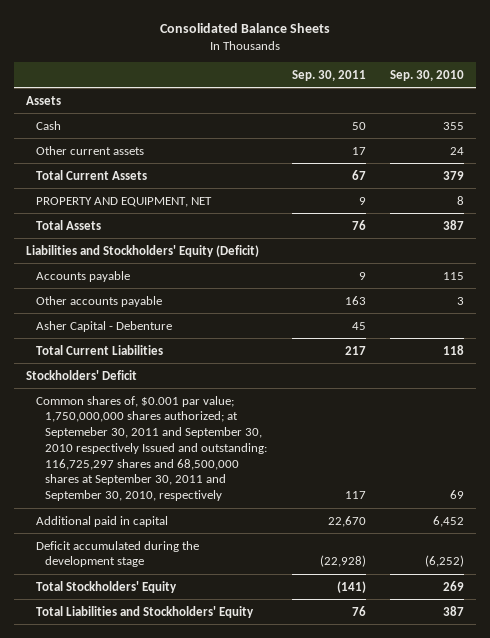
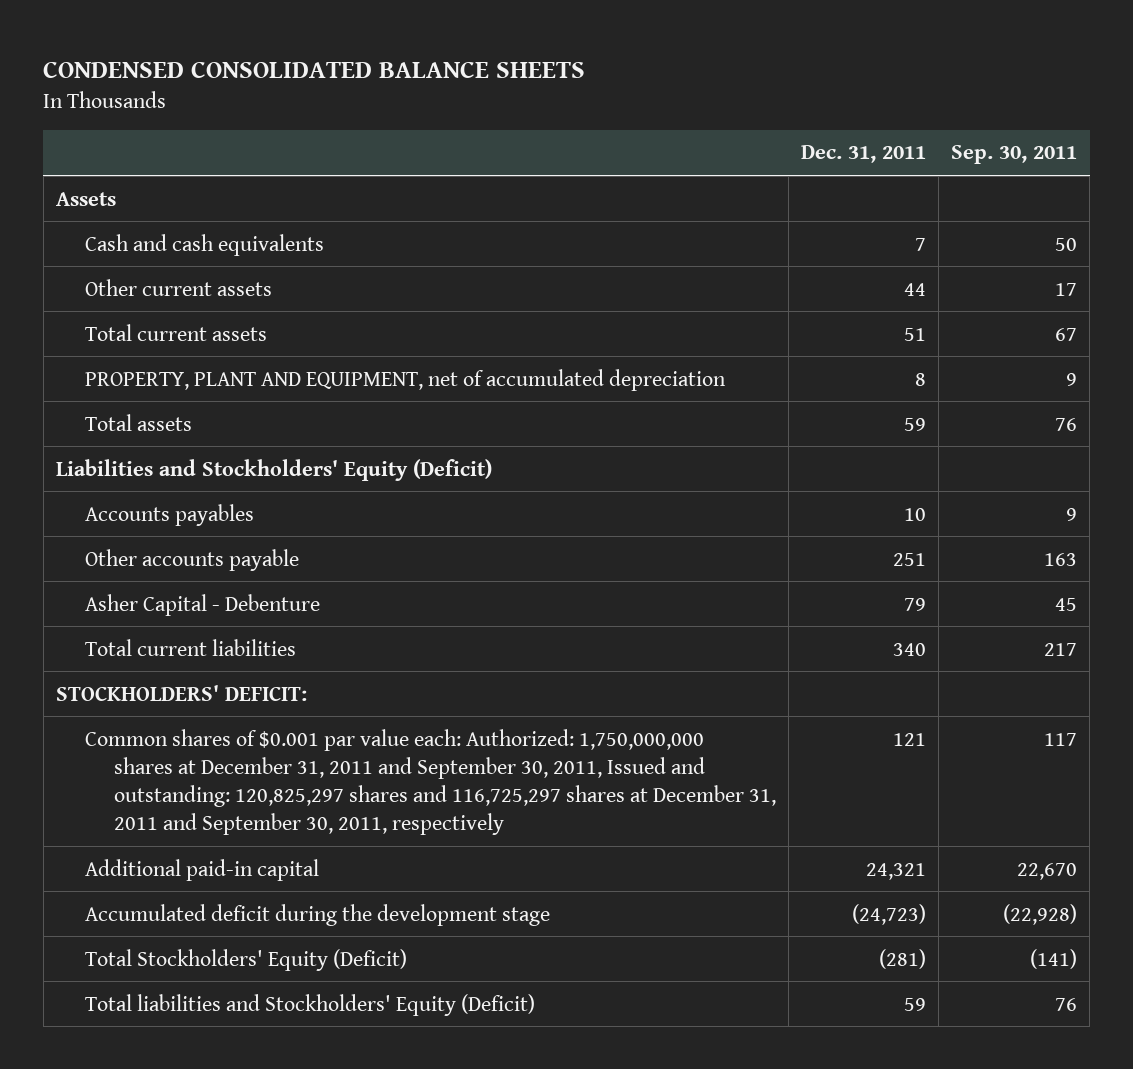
[159,23,330,34] Consolidated Balance Sheets -> [43,60,586,78] CONDENSED CONSOLIDATED BALANCE SHEETS
[389,69,464,81] Sep. 30, 2010 -> none
none -> [801,145,927,164] Dec. 31, 2011
[35,120,61,130] Cash -> none
none -> [85,233,325,256] Cash and cash equivalents
[35,169,147,180] Total Current Assets -> [85,323,268,341] Total current assets
[35,196,212,207] PROPERTY AND EQUIPMENT, NET -> [85,368,727,391] PROPERTY, PLANT AND EQUIPMENT, net of accumulated depreciation
[35,219,101,230] Total Assets -> [85,413,193,431] Total assets
[35,270,130,282] Accounts payable -> [85,503,255,526] Accounts payables
[35,344,163,355] Total Current Liabilities -> [85,638,297,656] Total current liabilities
[26,369,138,380] Stockholders' Deficit -> [55,684,307,701] STOCKHOLDERS' DEFICIT:
[35,395,268,502] Common shares of, $0.001 par value; 1,750,000,000 shares authorized; at Septemeber 30, 2011 and September 30, 2010 respectively Issued and outstanding: 116,725,297 shares and 68,500,000 shares at September 30, 2011 and September 30, 2010, respectively -> [85,728,777,836] Common shares of $0.001 par value each: Authorized: 1,750,000,000 shares at December 31, 2011 and September 30, 2011, Issued and outstanding: 120,825,297 shares and 116,725,297 shares at December 31, 2011 and September 30, 2011, respectively
[35,515,168,527] Additional paid in capital -> [85,858,320,881] Additional paid-in capital
[35,540,199,568] Deficit accumulated during the development stage -> [85,903,551,926] Accumulated deficit during the development stage
[35,580,177,593] Total Stockholders' Equity -> [85,948,408,971] Total Stockholders' Equity (Deficit)
[35,605,254,618] Total Liabilities and Stockholders' Equity -> [85,993,536,1016] Total liabilities and Stockholders' Equity (Deficit)

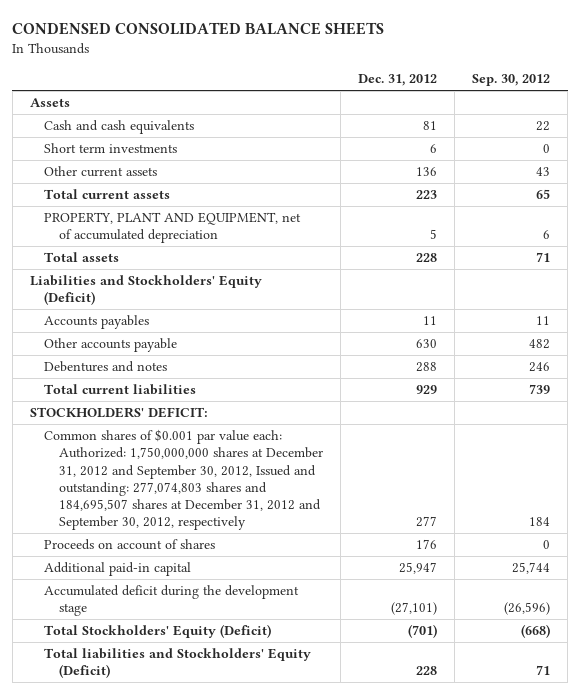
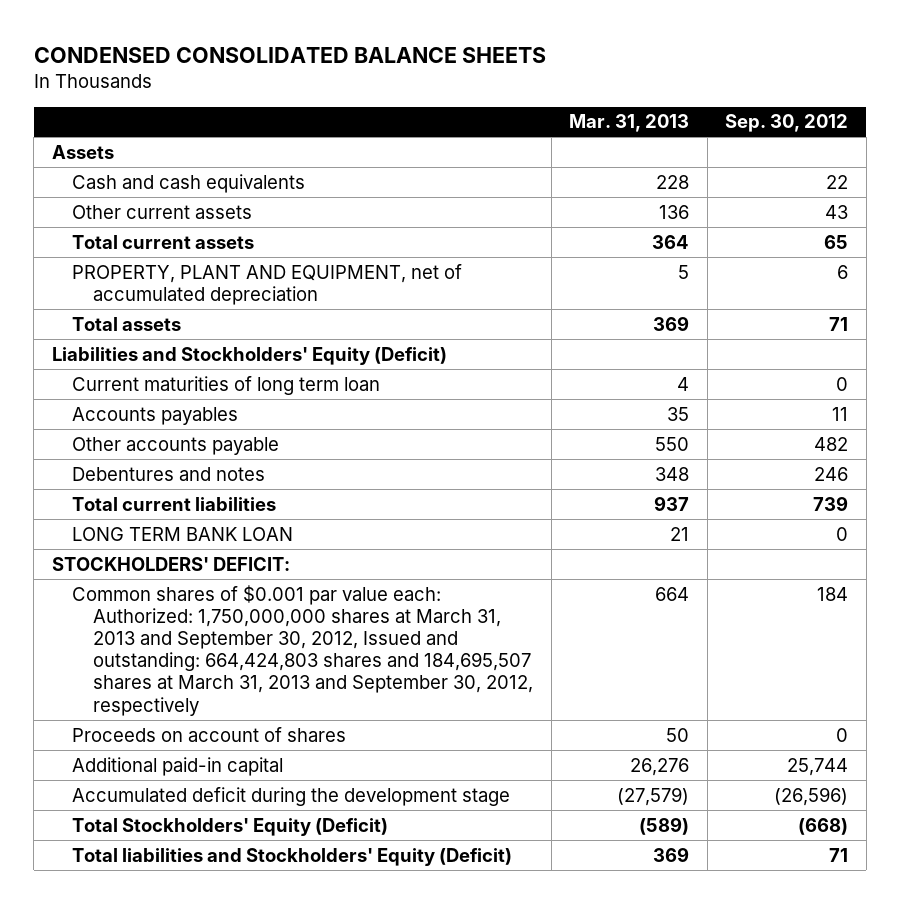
[357,74,437,87] Dec. 31, 2012 -> none
none -> [569,114,690,133] Mar. 31, 2013
[44,143,178,154] Short term investments -> none
none -> [72,375,381,395] Current maturities of long term loan
none -> [72,526,294,541] LONG TERM BANK LOAN
[44,429,323,531] Common shares of $0.001 par value each: Authorized: 1,750,000,000 shares at December 31, 2012 and September 30, 2012, Issued and outstanding: 277,074,803 shares and 184,695,507 shares at December 31, 2012 and September 30, 2012, respectively -> [72,584,533,716] Common shares of $0.001 par value each: Authorized: 1,750,000,000 shares at March 31, 2013 and September 30, 2012, Issued and outstanding: 664,424,803 shares and 184,695,507 shares at March 31, 2013 and September 30, 2012, respectively

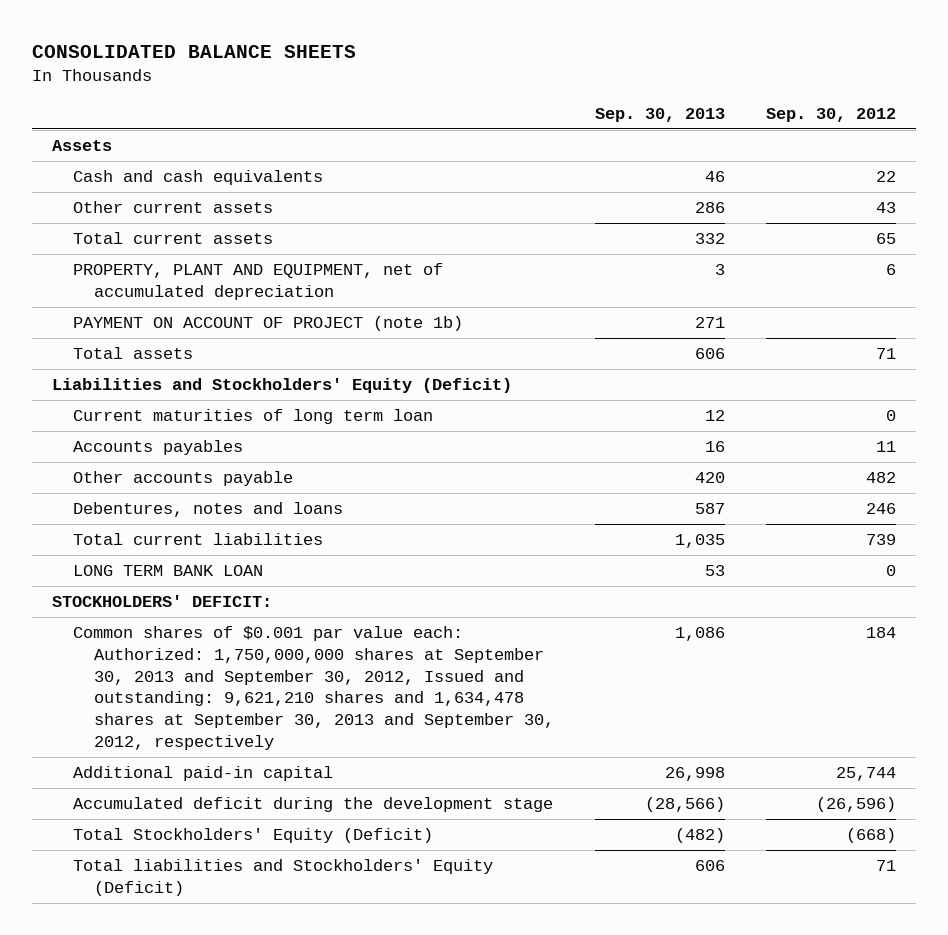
[33,46,546,63] CONDENSED CONSOLIDATED BALANCE SHEETS -> [31,44,356,58] CONSOLIDATED BALANCE SHEETS
[569,114,690,133] Mar. 31, 2013 -> none
none -> [594,107,725,122] Sep. 30, 2013
none -> [72,316,463,332] PAYMENT ON ACCOUNT OF PROJECT (note 1b)
[72,466,266,481] Debentures and notes -> [72,502,343,518] Debentures, notes and loans
[72,726,347,742] Proceeds on account of shares -> none
[72,584,533,716] Common shares of $0.001 par value each: Authorized: 1,750,000,000 shares at March 31, 2013 and September 30, 2012, Issued and outstanding: 664,424,803 shares and 184,695,507 shares at March 31, 2013 and September 30, 2012, respectively -> [72,626,554,750] Common shares of $0.001 par value each: Authorized: 1,750,000,000 shares at September 30, 2013 and September 30, 2012, Issued and outstanding: 9,621,210 shares and 1,634,478 shares at September 30, 2013 and September 30, 2012, respectively

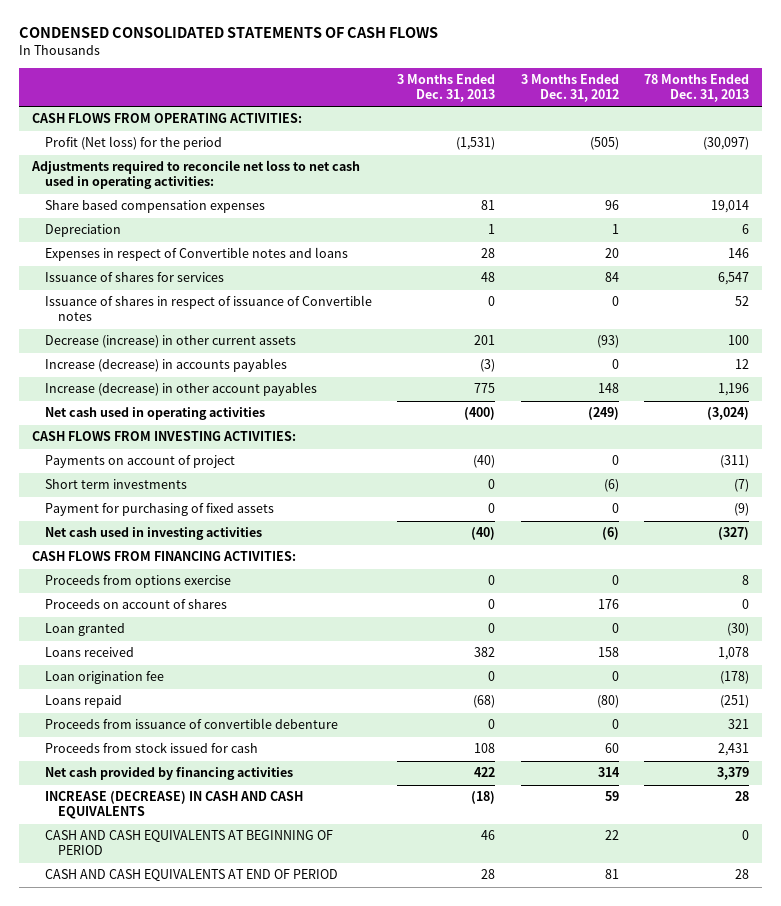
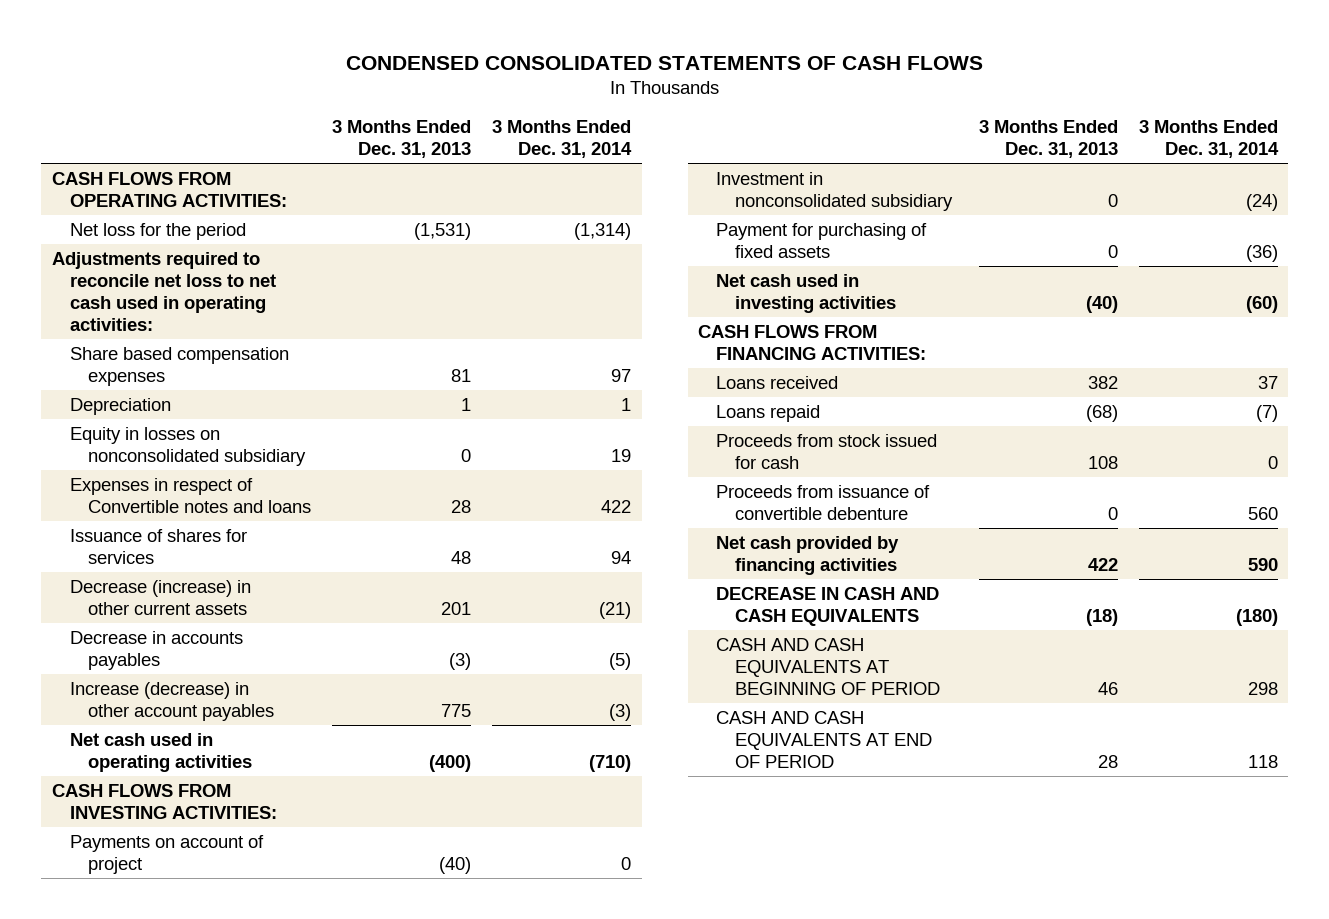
[520,74,619,103] 3 Months Ended Dec. 31, 2012 -> none
[643,74,749,103] 78 Months Ended Dec. 31, 2013 -> none
none -> [492,120,633,159] 3 Months Ended Dec. 31, 2014
[44,136,222,151] Profit (Net loss) for the period -> [70,222,247,240] Net loss for the period
none -> [70,426,307,466] Equity in losses on nonconsolidated subsidiary
[44,295,372,322] Issuance of shares in respect of issuance of Convertible notes -> none
[44,358,287,373] Increase (decrease) in accounts payables -> [70,630,244,670] Decrease in accounts payables
[44,479,187,490] Short term investments -> none
none -> [716,171,953,211] Investment in nonconsolidated subsidiary
[44,575,231,589] Proceeds from options exercise -> none
[44,599,227,610] Proceeds on account of shares -> none
[44,623,125,637] Loan granted -> none
[44,671,164,685] Loan origination fee -> none
[44,718,338,730] Proceeds from issuance of convertible debenture -> [716,484,931,520] Proceeds from issuance of convertible debenture
[44,791,303,820] INCREASE (DECREASE) IN CASH AND CASH EQUIVALENTS -> [716,586,940,626] DECREASE IN CASH AND CASH EQUIVALENTS

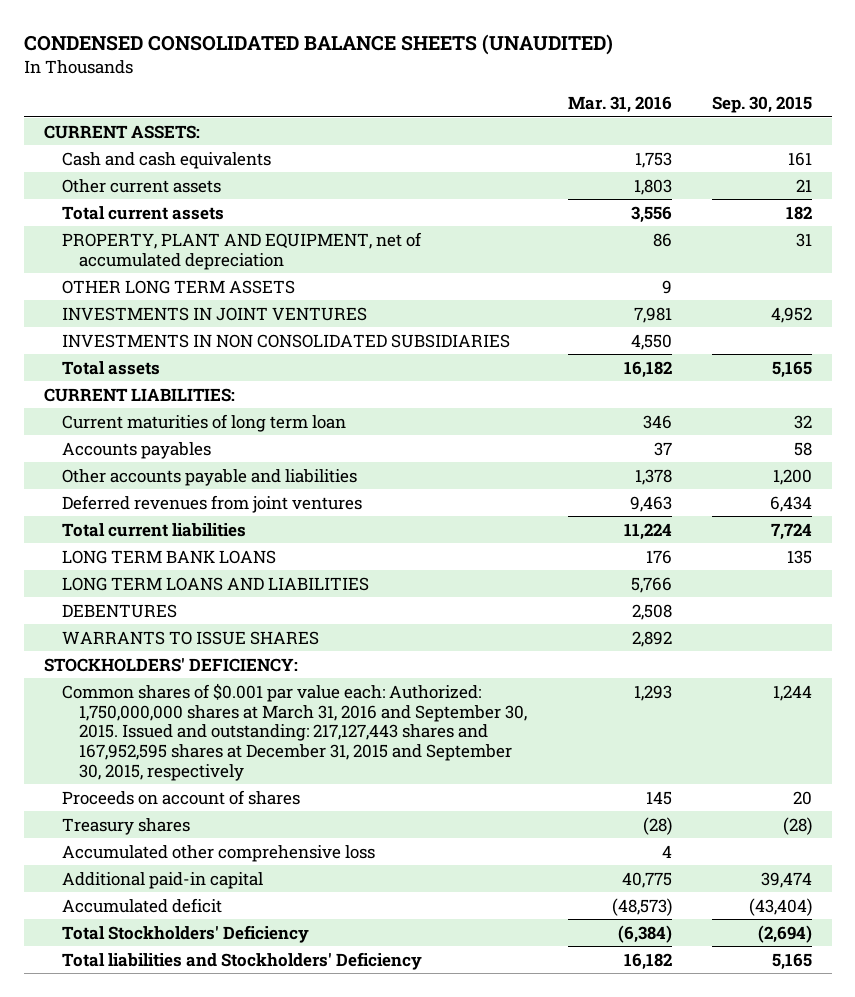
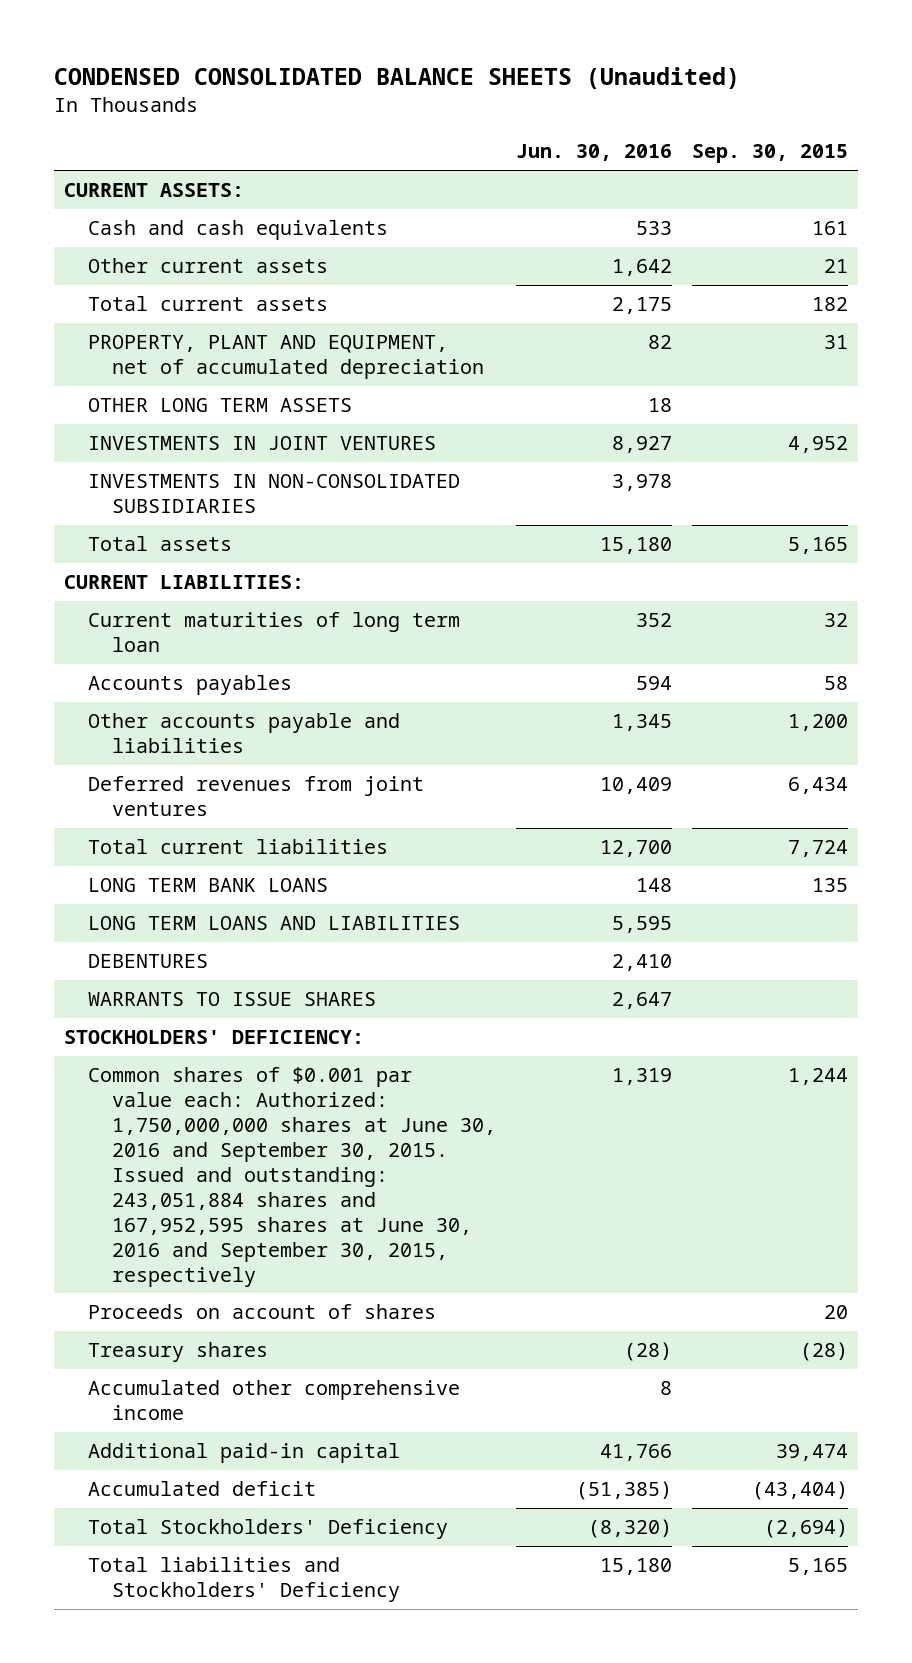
[23,33,613,55] CONDENSED CONSOLIDATED BALANCE SHEETS (UNAUDITED) -> [54,67,741,90] CONDENSED CONSOLIDATED BALANCE SHEETS (Unaudited)
[567,96,672,114] Mar. 31, 2016 -> none
none -> [515,144,672,162] Jun. 30, 2016
[61,333,510,348] INVESTMENTS IN NON CONSOLIDATED SUBSIDIARIES -> [88,474,461,514] INVESTMENTS IN NON-CONSOLIDATED SUBSIDIARIES
[61,682,528,781] Common shares of $0.001 par value each: Authorized: 1,750,000,000 shares at March 31, 2016 and September 30, 2015. Issued and outstanding: 217,127,443 shares and 167,952,595 shares at December 31, 2015 and September 30, 2015, respectively -> [88,1067,496,1287] Common shares of $0.001 par value each: Authorized: 1,750,000,000 shares at June 30, 2016 and September 30, 2015. Issued and outstanding: 243,051,884 shares and 167,952,595 shares at June 30, 2016 and September 30, 2015, respectively
[61,844,375,862] Accumulated other comprehensive loss -> [88,1380,461,1421] Accumulated other comprehensive income

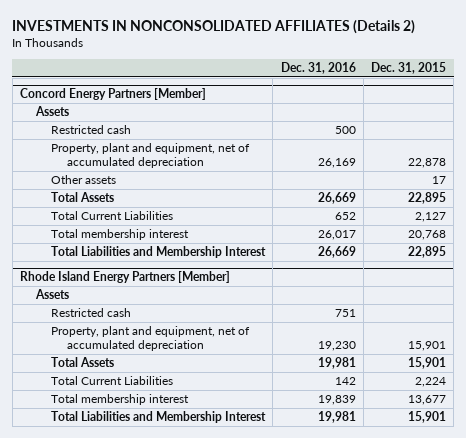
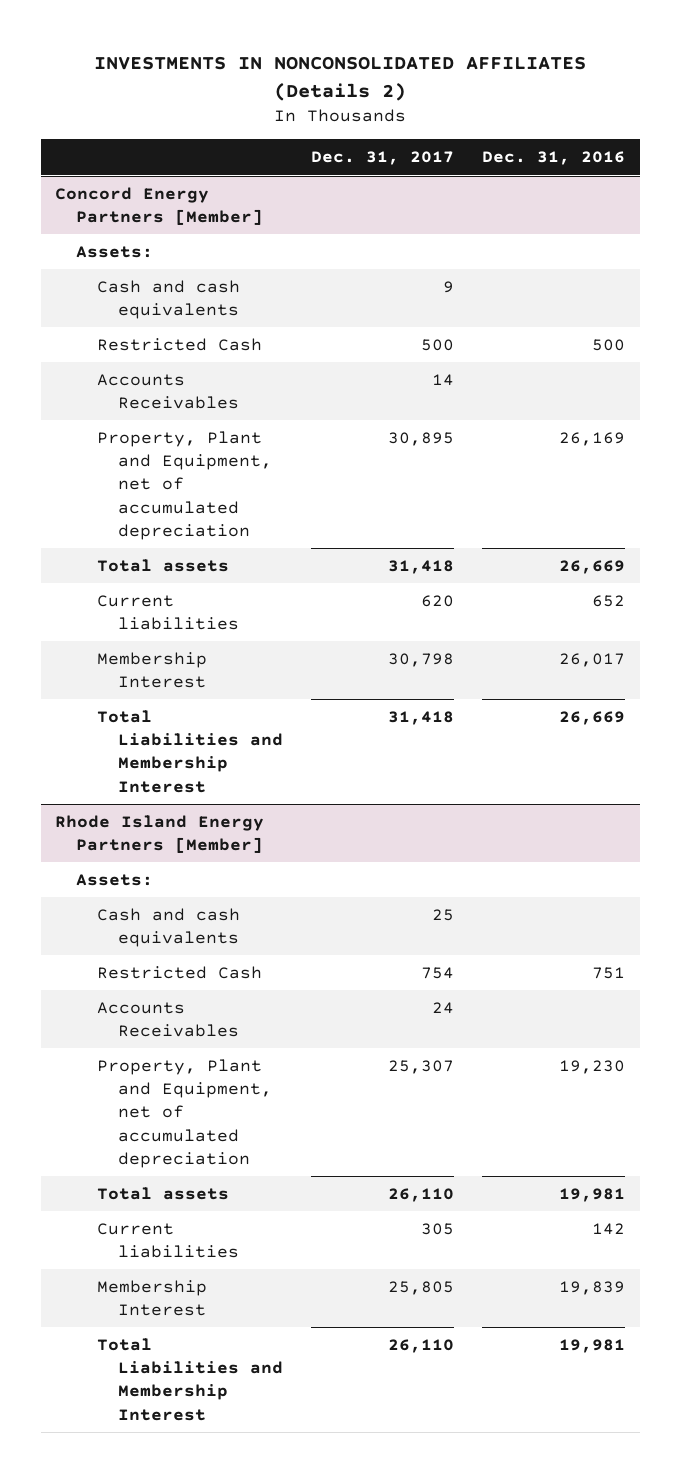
[370,62,446,75] Dec. 31, 2015 -> none
none -> [311,151,455,166] Dec. 31, 2017
[51,175,117,185] Other assets -> none
[34,106,69,117] Assets -> [76,245,154,258] Assets:
none -> [97,279,241,320] Cash and cash equivalents
[51,125,132,135] Restricted cash -> [97,337,263,351] Restricted Cash
none -> [97,373,240,410] Accounts Receivables
[51,143,251,169] Property, plant and equipment, net of accumulated depreciation -> [97,430,273,541] Property, Plant and Equipment, net of accumulated depreciation
[51,192,115,203] Total Assets -> [97,558,230,572] Total assets
[51,211,174,221] Total Current Liabilities -> [97,594,240,631] Current liabilities
[51,229,190,241] Total membership interest -> [97,651,208,689] Membership Interest
[34,289,69,300] Assets -> [76,873,154,886] Assets:
none -> [97,907,241,948] Cash and cash equivalents
[51,308,132,318] Restricted cash -> [97,965,263,979] Restricted Cash
none -> [97,1001,240,1038] Accounts Receivables
[51,326,251,352] Property, plant and equipment, net of accumulated depreciation -> [97,1058,273,1169] Property, Plant and Equipment, net of accumulated depreciation
[51,357,115,368] Total Assets -> [97,1186,230,1200] Total assets
[51,376,174,386] Total Current Liabilities -> [97,1222,240,1259] Current liabilities
[51,394,190,406] Total membership interest -> [97,1279,208,1317] Membership Interest

